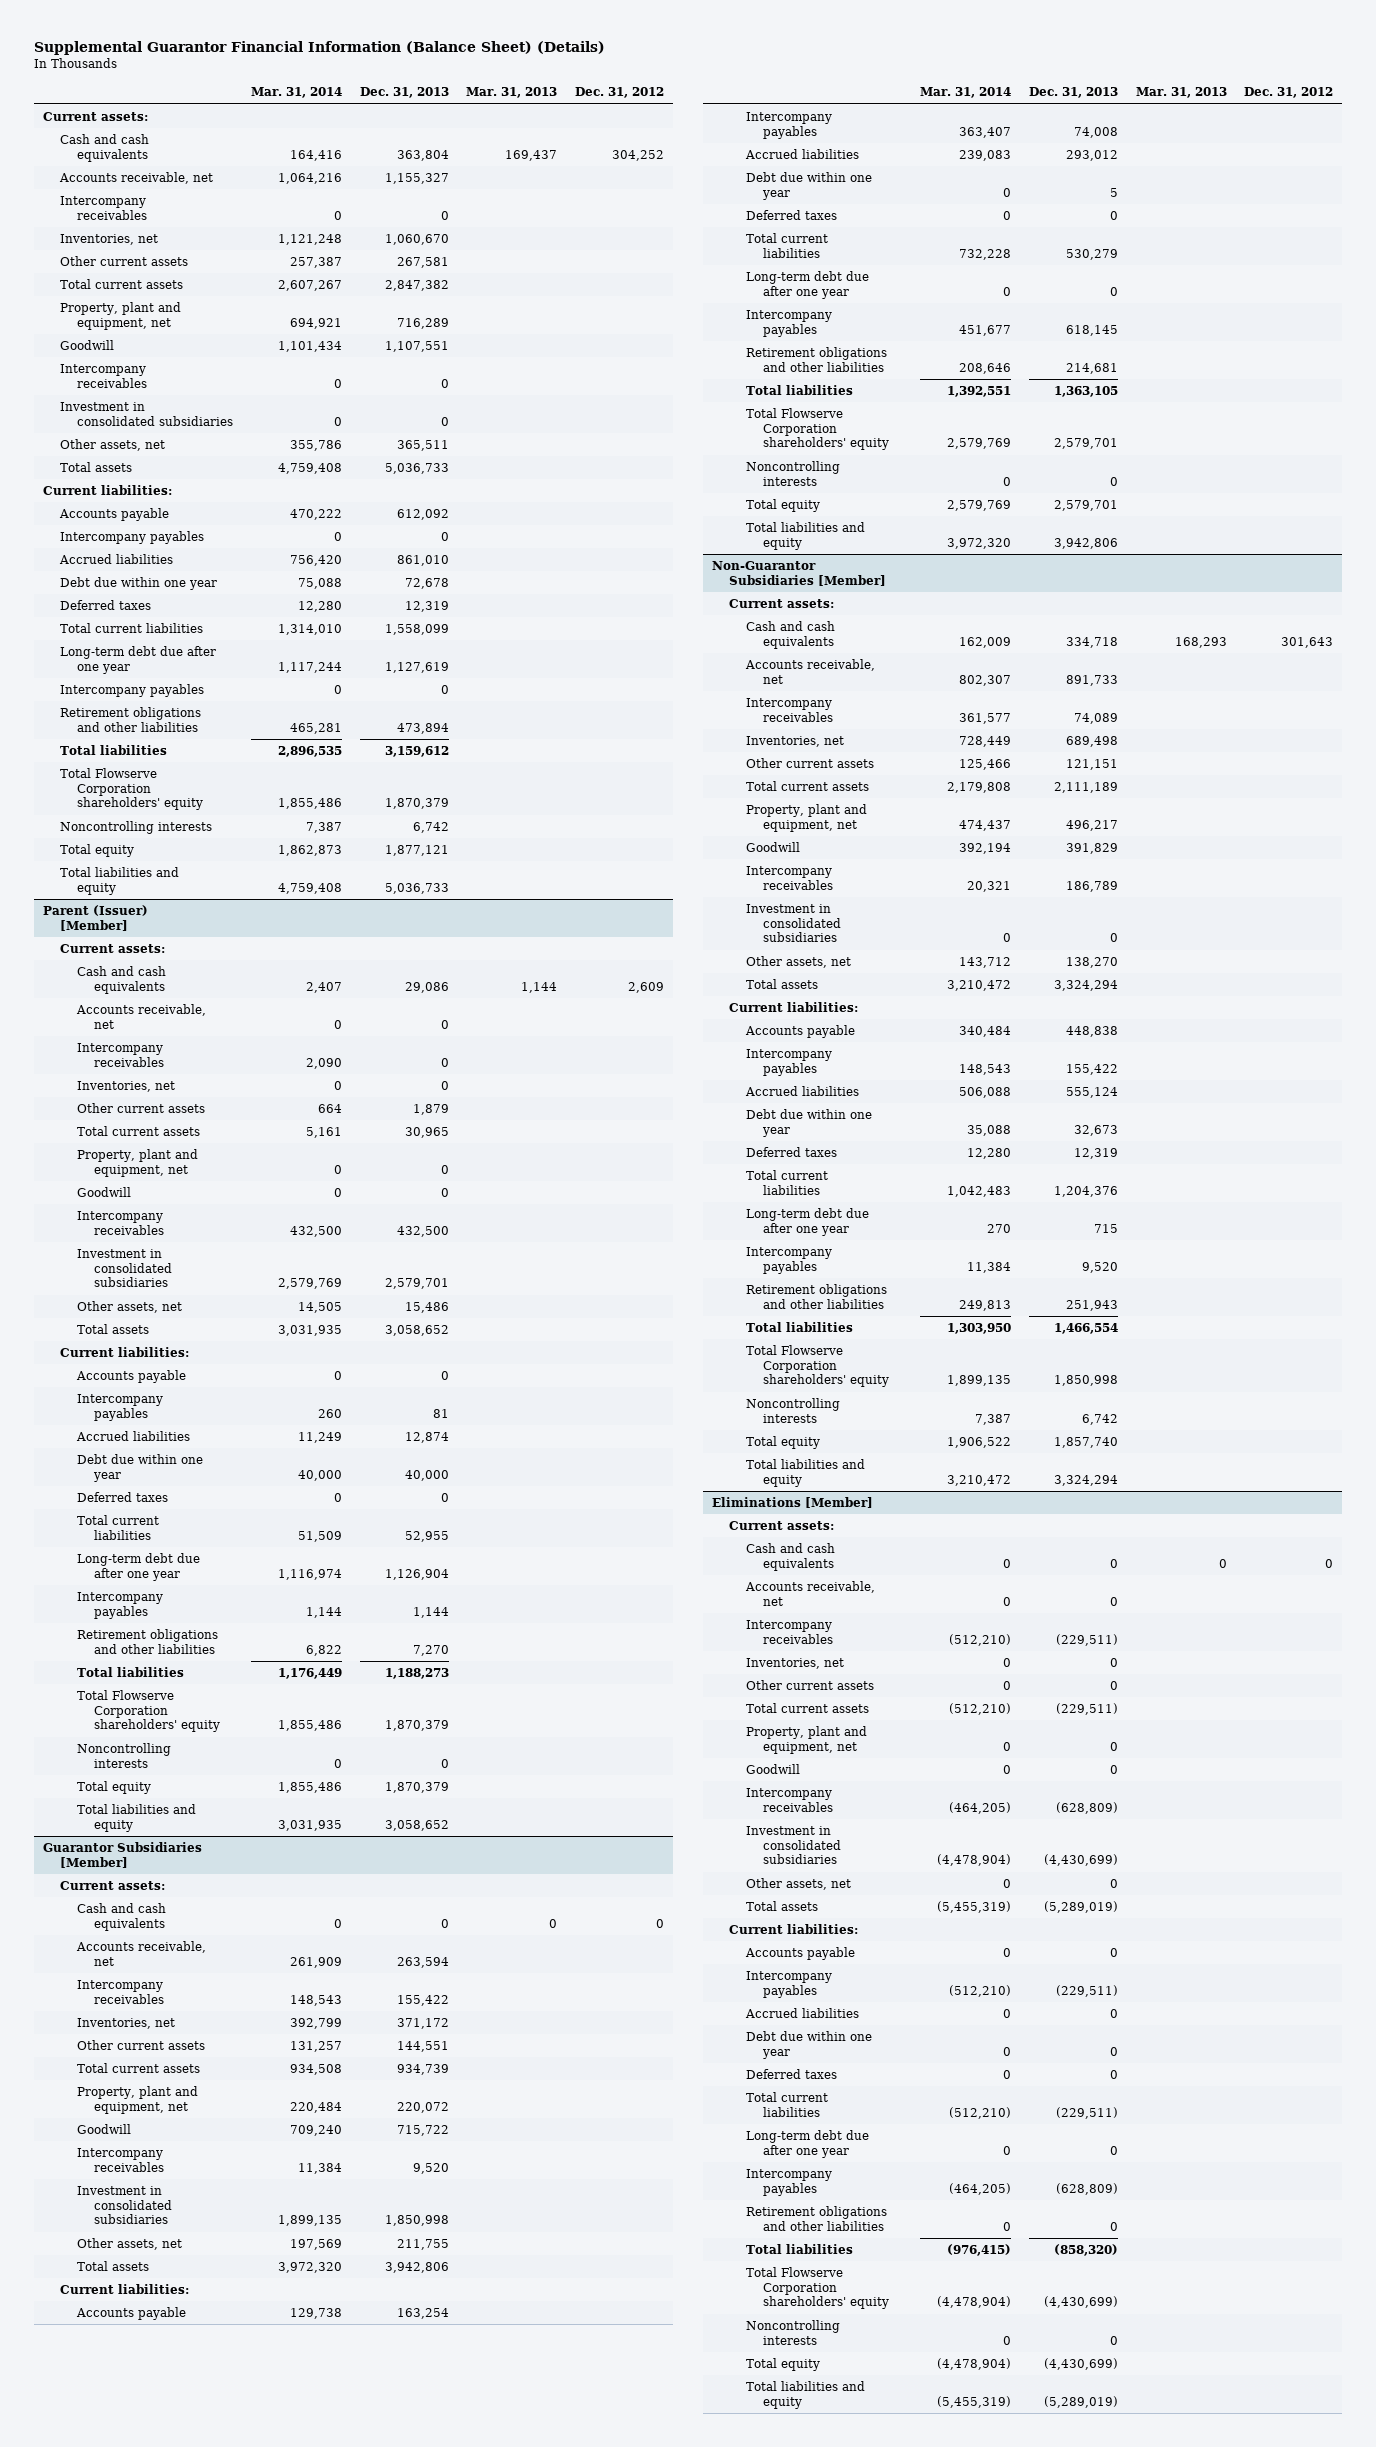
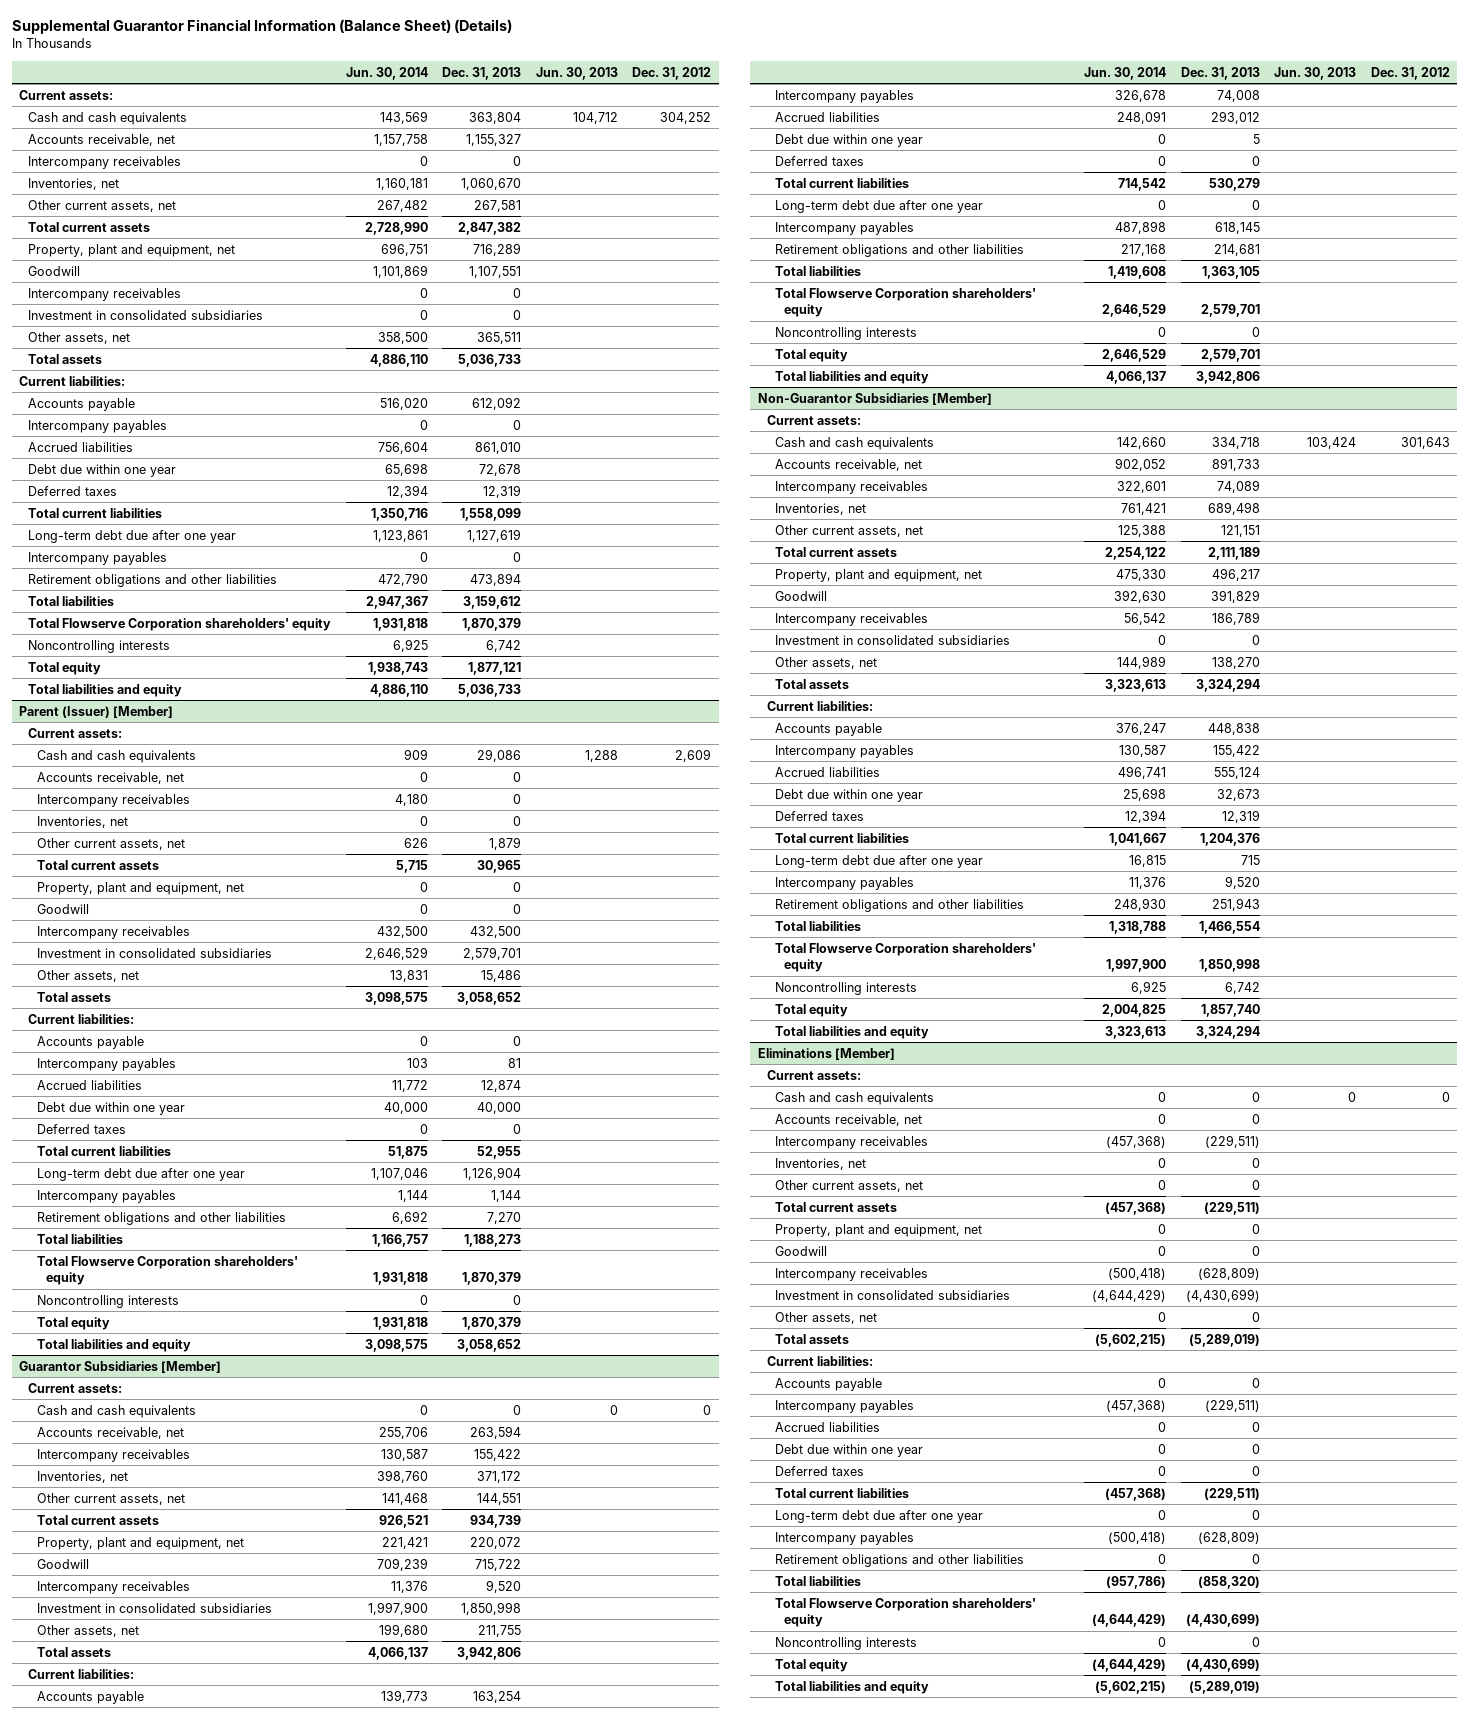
[250,87,342,99] Mar. 31, 2014 -> none
[466,87,558,99] Mar. 31, 2013 -> none
none -> [345,66,428,80] Jun. 30, 2014
none -> [535,66,618,80] Jun. 30, 2013
[59,256,188,267] Other current assets -> [27,199,176,212] Other current assets, net
[76,1103,205,1114] Other current assets -> [36,837,185,850] Other current assets, net
[76,2040,205,2051] Other current assets -> [36,1492,185,1505] Other current assets, net
[745,758,874,769] Other current assets -> [775,524,924,537] Other current assets, net
[745,1680,874,1691] Other current assets -> [775,1179,924,1192] Other current assets, net

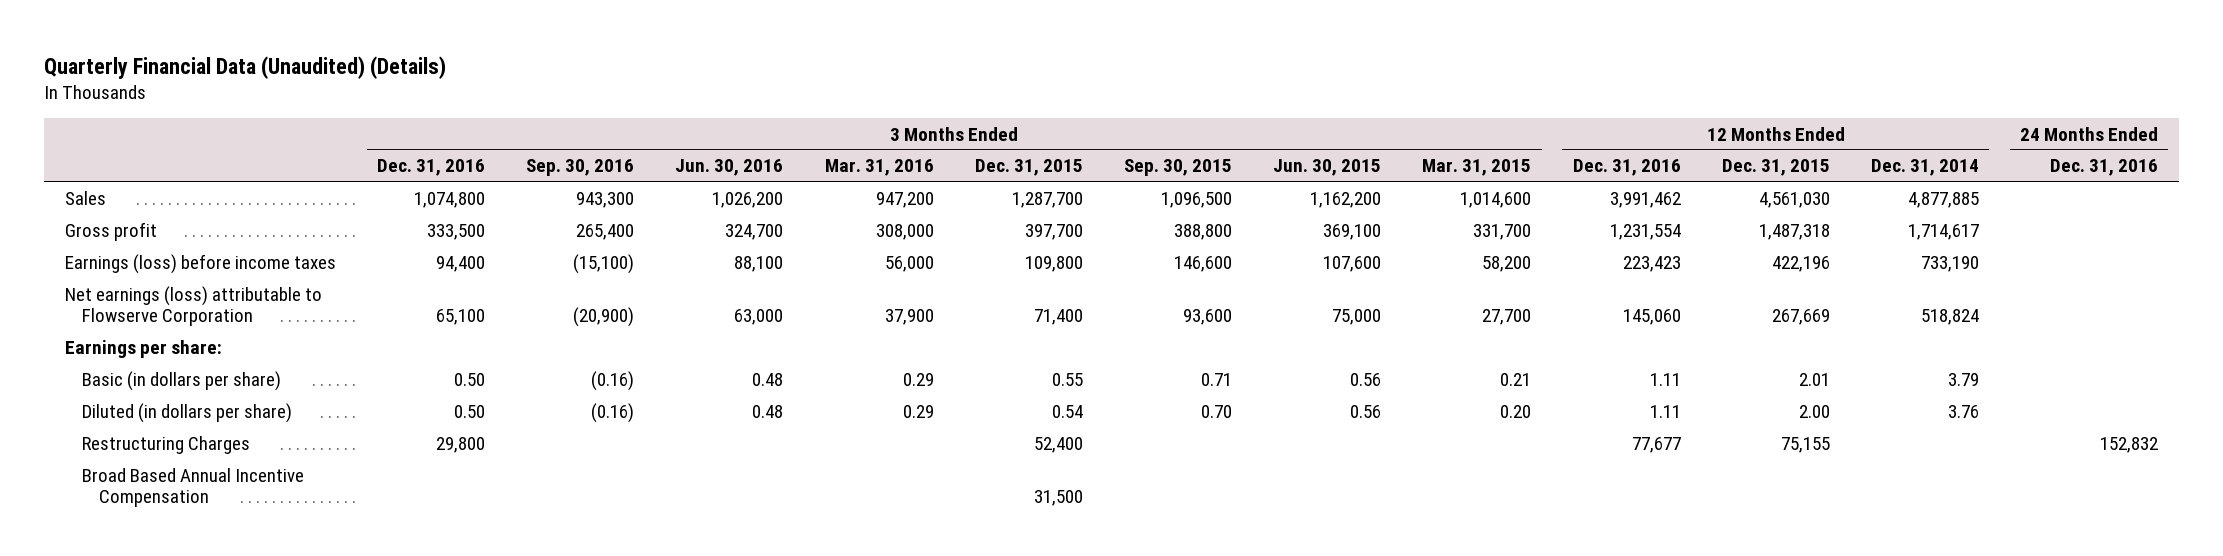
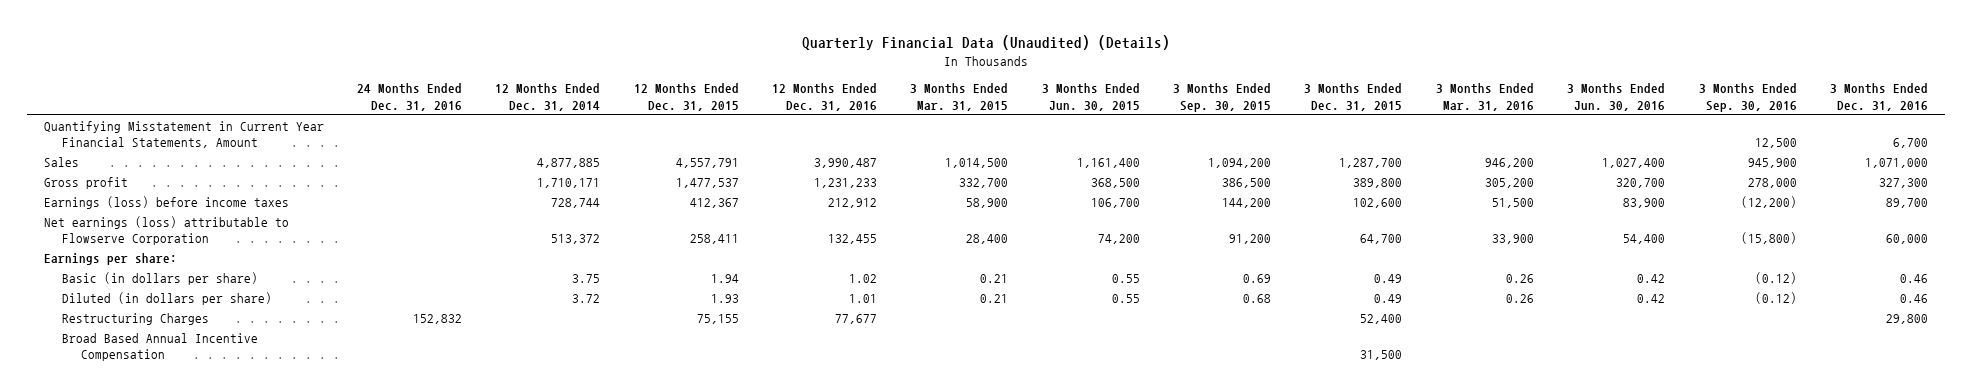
none -> [43,121,324,149] Quantifying Misstatement in Current Year Financial Statements, Amount
[413,191,485,208] 1,074,800 -> [1864,158,1928,169] 1,071,000
[576,191,635,208] 943,300 -> [1747,158,1797,169] 945,900
[712,191,784,208] 1,026,200 -> [1602,158,1666,169] 1,027,400
[875,191,934,208] 947,200 -> [1484,158,1534,169] 946,200
[1160,191,1232,208] 1,096,500 -> [1208,158,1272,169] 1,094,200
[1310,191,1382,208] 1,162,200 -> [1076,158,1140,169] 1,161,400
[1460,191,1532,208] 1,014,600 -> [945,158,1009,169] 1,014,500
[1609,191,1681,208] 3,991,462 -> [814,158,878,169] 3,990,487
[1758,191,1830,208] 4,561,030 -> [675,158,739,169] 4,557,791
[426,223,485,240] 333,500 -> [1878,178,1928,189] 327,300
[576,223,635,240] 265,400 -> [1747,178,1797,189] 278,000
[725,223,784,240] 324,700 -> [1616,178,1666,189] 320,700
[875,223,934,240] 308,000 -> [1484,178,1534,189] 305,200
[1024,223,1083,240] 397,700 -> [1353,178,1403,189] 389,800
[1173,223,1232,240] 388,800 -> [1222,178,1272,189] 386,500
[1323,223,1382,240] 369,100 -> [1090,178,1140,189] 368,500
[1473,223,1532,240] 331,700 -> [959,178,1009,189] 332,700
[1609,223,1681,240] 1,231,554 -> [814,178,878,189] 1,231,233
[1758,223,1830,240] 1,487,318 -> [675,178,739,189] 1,477,537
[1907,223,1979,240] 1,714,617 -> [537,178,601,189] 1,710,171
[435,255,485,272] 94,400 -> [1885,198,1928,209] 89,700
[573,253,635,274] (15,100) -> [1740,196,1797,209] (12,200)
[734,255,784,272] 88,100 -> [1623,198,1666,209] 83,900
[884,255,934,272] 56,000 -> [1491,198,1534,209] 51,500
[1024,255,1083,272] 109,800 -> [1353,198,1403,209] 102,600
[1173,255,1232,272] 146,600 -> [1222,198,1272,209] 144,200
[1323,255,1382,272] 107,600 -> [1090,198,1140,209] 106,700
[1482,255,1532,272] 58,200 -> [966,198,1009,209] 58,900
[1622,255,1681,272] 223,423 -> [828,198,878,209] 212,912
[1771,255,1830,272] 422,196 -> [689,198,739,209] 412,367
[1920,255,1979,272] 733,190 -> [551,198,601,209] 728,744
[435,309,485,326] 65,100 -> [1885,234,1928,245] 60,000
[573,307,635,328] (20,900) -> [1740,232,1797,245] (15,800)
[734,309,784,326] 63,000 -> [1623,234,1666,245] 54,400
[884,309,934,326] 37,900 -> [1491,234,1534,245] 33,900
[1033,309,1083,326] 71,400 -> [1360,234,1403,245] 64,700
[1182,309,1232,326] 93,600 -> [1229,234,1272,245] 91,200
[1332,309,1382,326] 75,000 -> [1097,234,1140,245] 74,200
[1482,309,1532,326] 27,700 -> [966,234,1009,245] 28,400
[1622,309,1681,326] 145,060 -> [828,234,878,245] 132,455
[1771,309,1830,326] 267,669 -> [689,234,739,245] 258,411
[1920,309,1979,326] 518,824 -> [551,234,601,245] 513,372
[453,372,485,386] 0.50 -> [1899,274,1928,284] 0.46
[591,370,635,391] (0.16) -> [1754,272,1797,285] (0.12)
[752,372,784,386] 0.48 -> [1637,274,1666,284] 0.42
[902,372,934,386] 0.29 -> [1505,274,1534,284] 0.26
[1051,372,1083,386] 0.55 -> [1374,274,1403,284] 0.49
[1200,372,1232,386] 0.71 -> [1243,274,1272,284] 0.69
[1350,372,1382,386] 0.56 -> [1111,274,1140,284] 0.55
[1649,372,1681,386] 1.11 -> [849,274,878,284] 1.02
[1798,372,1830,386] 2.01 -> [710,274,739,284] 1.94
[1947,372,1979,386] 3.79 -> [572,274,601,284] 3.75
[453,404,485,418] 0.50 -> [1899,294,1928,304] 0.46
[591,402,635,423] (0.16) -> [1754,292,1797,305] (0.12)
[752,404,784,418] 0.48 -> [1637,294,1666,304] 0.42
[902,404,934,418] 0.29 -> [1505,294,1534,304] 0.26
[1051,404,1083,418] 0.54 -> [1374,294,1403,304] 0.49
[1200,404,1232,418] 0.70 -> [1243,294,1272,304] 0.68
[1350,404,1382,418] 0.56 -> [1111,294,1140,304] 0.55
[1500,404,1532,418] 0.20 -> [980,294,1009,304] 0.21
[1649,404,1681,418] 1.11 -> [849,294,878,304] 1.01
[1798,404,1830,418] 2.00 -> [710,294,739,304] 1.93
[1947,404,1979,418] 3.76 -> [572,294,601,304] 3.72

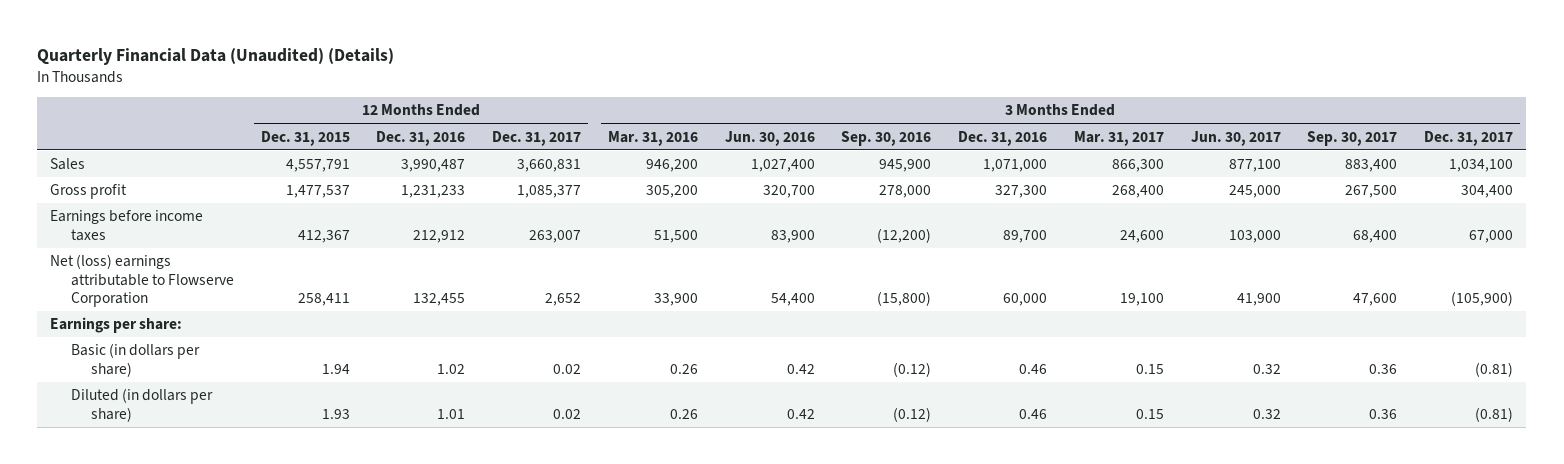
[356,83,462,111] 24 Months Ended Dec. 31, 2016 -> none
[495,83,601,111] 12 Months Ended Dec. 31, 2014 -> none
[910,83,1009,111] 3 Months Ended Mar. 31, 2015 -> none
[1041,83,1140,111] 3 Months Ended Jun. 30, 2015 -> none
[1173,83,1272,112] 3 Months Ended Sep. 30, 2015 -> none
[1304,83,1403,111] 3 Months Ended Dec. 31, 2015 -> none
none -> [492,130,582,146] Dec. 31, 2017
none -> [1073,130,1164,146] Mar. 31, 2017
none -> [1190,130,1281,146] Jun. 30, 2017
none -> [1307,130,1398,146] Sep. 30, 2017
none -> [1424,130,1514,146] Dec. 31, 2017
[43,121,324,149] Quantifying Misstatement in Current Year Financial Statements, Amount -> none
[43,196,289,210] Earnings (loss) before income taxes -> [50,210,204,241] Earnings before income taxes
[43,216,289,246] Net earnings (loss) attributable to Flowserve Corporation -> [50,254,234,308] Net (loss) earnings attributable to Flowserve Corporation
[62,313,210,326] Restructuring Charges -> none
[62,333,259,362] Broad Based Annual Incentive Compensation -> none

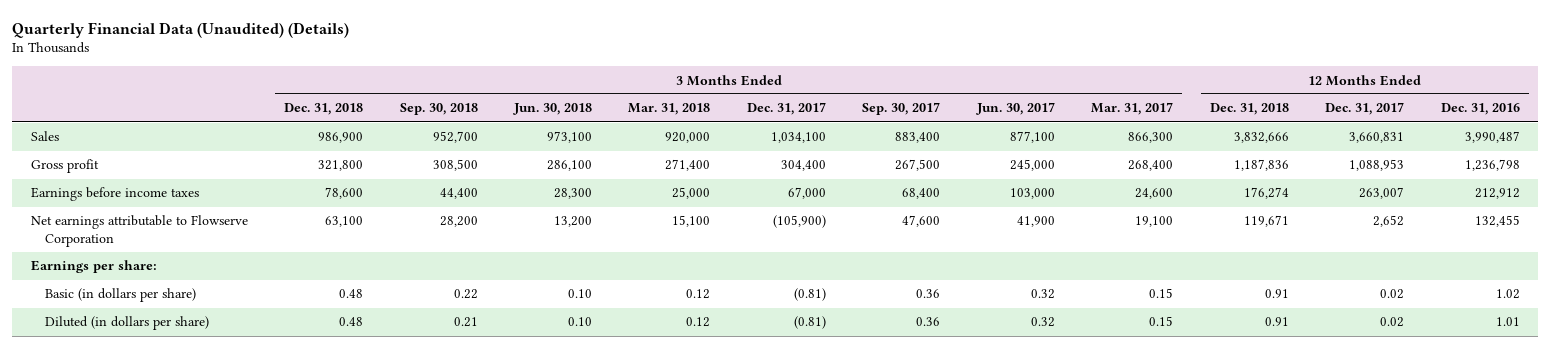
[260,130,350,146] Dec. 31, 2015 -> none
[607,130,698,146] Mar. 31, 2016 -> none
[724,130,815,146] Jun. 30, 2016 -> none
[841,130,932,146] Sep. 30, 2016 -> none
[958,130,1048,146] Dec. 31, 2016 -> none
none -> [284,103,364,116] Dec. 31, 2018
none -> [399,103,478,116] Sep. 30, 2018
none -> [512,103,592,116] Jun. 30, 2018
none -> [628,103,711,116] Mar. 31, 2018
none -> [1209,103,1289,116] Dec. 31, 2018
[401,185,466,199] 1,231,233 -> [1464,159,1520,172] 1,236,798
[517,185,582,199] 1,085,377 -> [1349,159,1405,172] 1,088,953
[50,254,234,308] Net (loss) earnings attributable to Flowserve Corporation -> [30,215,248,248] Net earnings attributable to Flowserve Corporation

